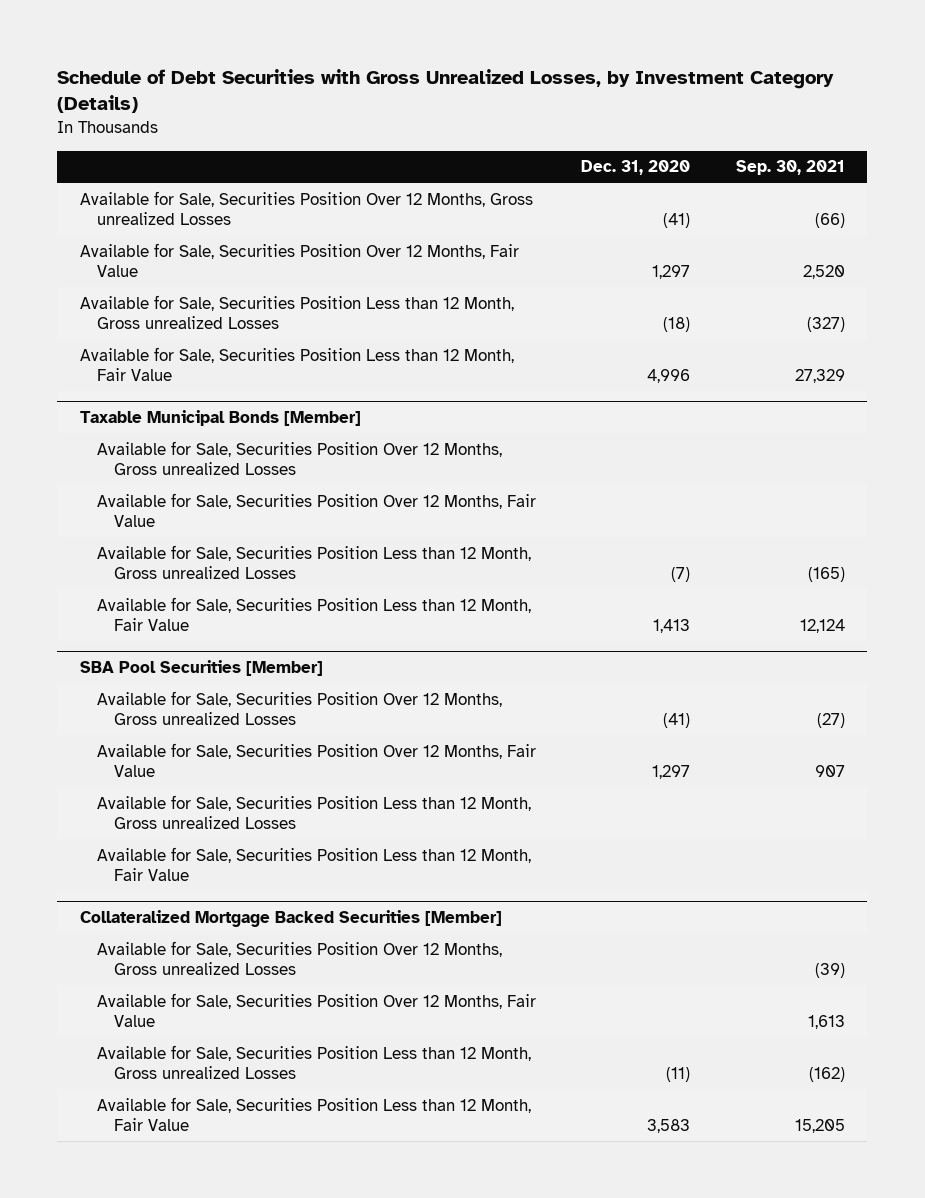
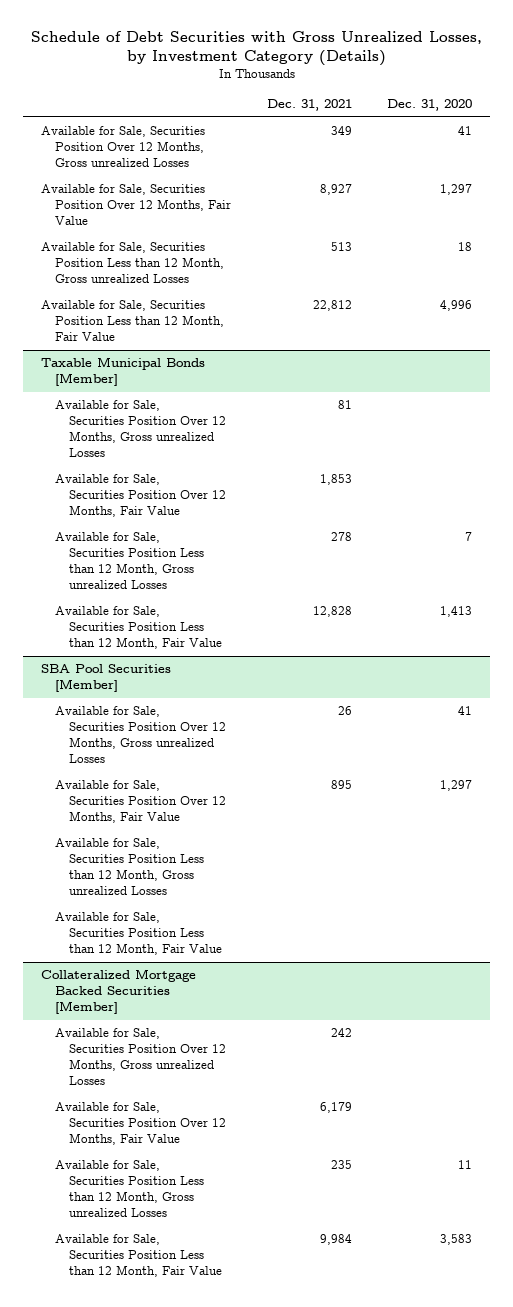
[735,160,845,176] Sep. 30, 2021 -> none
none -> [266,99,352,112] Dec. 31, 2021
[663,212,691,228] (41) -> [458,126,473,136] 41
[663,316,691,332] (18) -> [458,242,473,252] 18
[671,566,691,582] (7) -> [465,532,473,542] 7
[663,712,691,728] (41) -> [458,706,473,716] 41
[666,1066,691,1082] (11) -> [458,1160,473,1170] 11

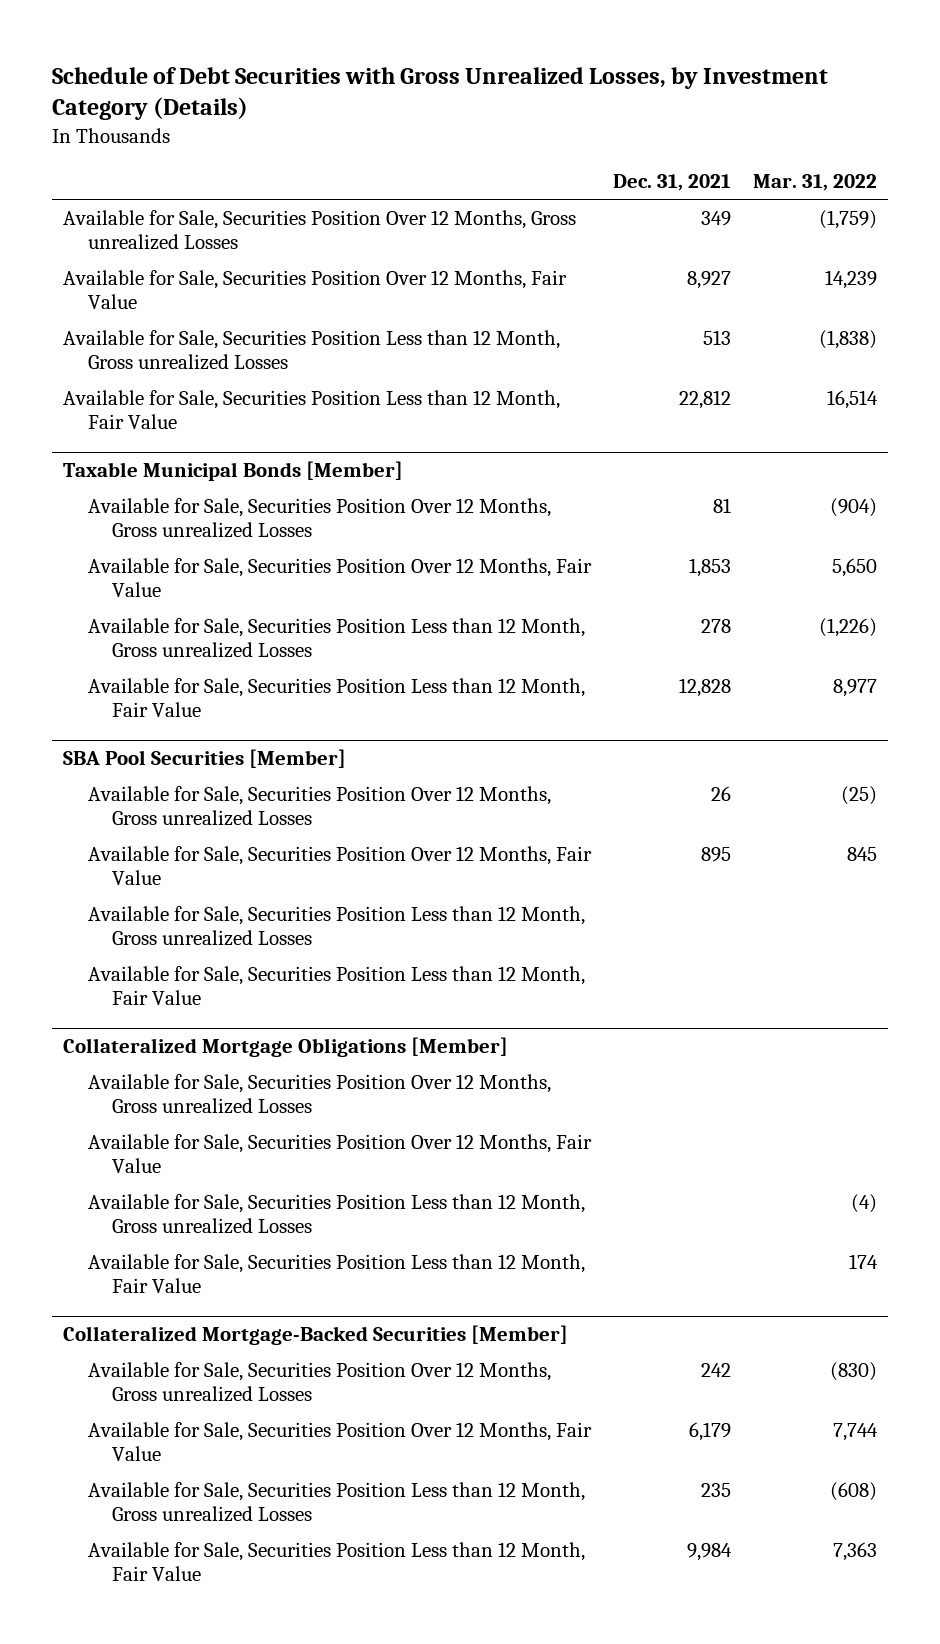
[387,99,473,112] Dec. 31, 2020 -> none
none -> [752,174,877,192] Mar. 31, 2022
none -> [63,1036,509,1057] Collateralized Mortgage Obligations [Member]
none -> [87,1073,551,1114] Available for Sale, Securities Position Over 12 Months, Gross unrealized Losses
none -> [87,1133,592,1173] Available for Sale, Securities Position Over 12 Months, Fair Value
none -> [87,1193,585,1234] Available for Sale, Securities Position Less than 12 Month, Gross unrealized Losses
none -> [87,1253,585,1293] Available for Sale, Securities Position Less than 12 Month, Fair Value
[40,969,196,1015] Collateralized Mortgage Backed Securities [Member] -> [63,1324,569,1345] Collateralized Mortgage-Backed Securities [Member]

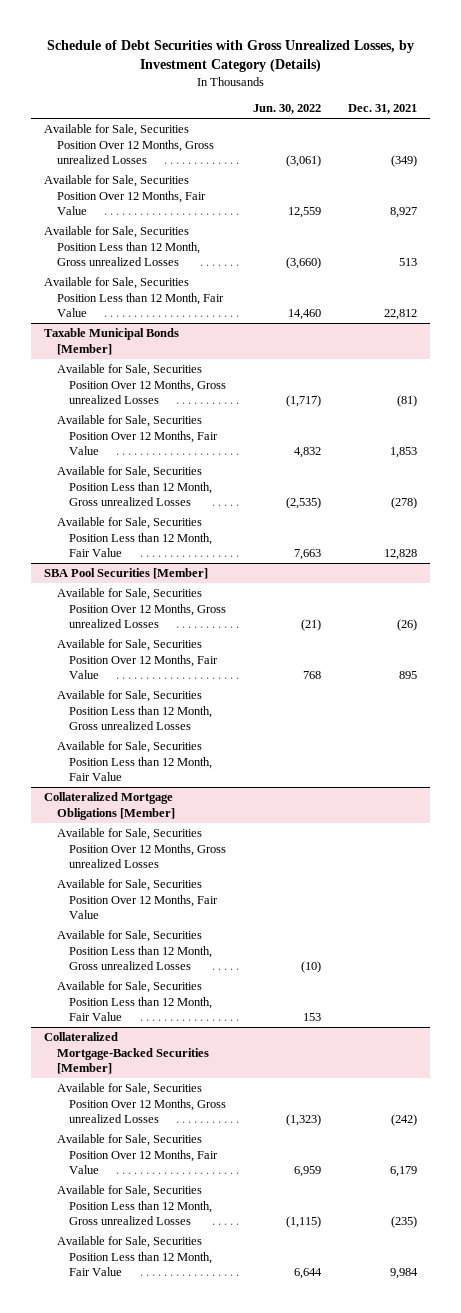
[752,174,877,192] Mar. 31, 2022 -> none
none -> [252,104,321,115] Jun. 30, 2022
[700,210,731,226] 349 -> [390,155,417,168] (349)
[712,497,731,513] 81 -> [396,395,417,408] (81)
[700,618,731,633] 278 -> [390,497,417,510] (278)
[710,785,731,801] 26 -> [396,619,417,632] (26)
[700,1362,731,1377] 242 -> [390,1114,417,1127] (242)
[700,1482,731,1497] 235 -> [390,1216,417,1229] (235)

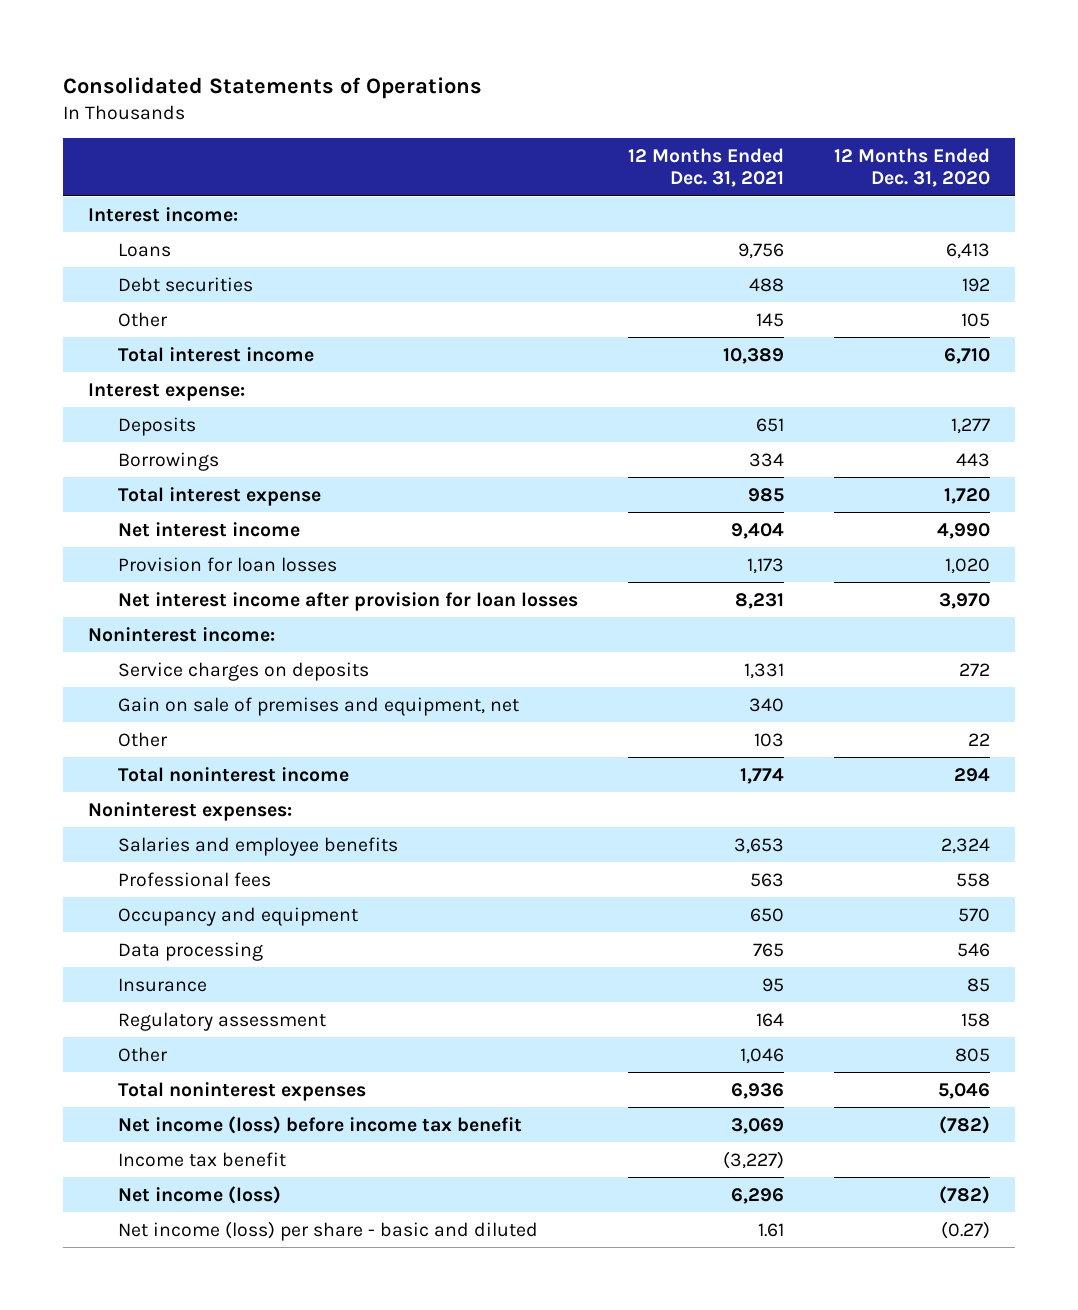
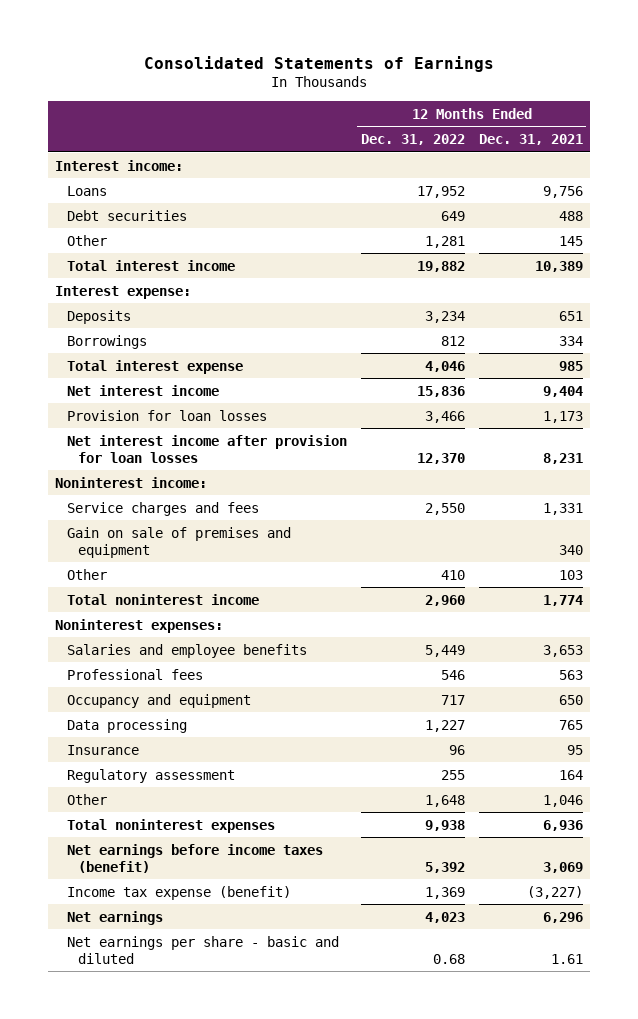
[62,76,482,99] Consolidated Statements of Operations -> [143,55,494,72] Consolidated Statements of Earnings
[834,147,991,187] 12 Months Ended Dec. 31, 2020 -> none
none -> [360,134,465,146] Dec. 31, 2022
[118,661,370,681] Service charges on deposits -> [66,501,259,516] Service charges and fees
[118,696,520,716] Gain on sale of premises and equipment, net -> [66,526,291,558] Gain on sale of premises and equipment
[118,1115,523,1134] Net income (loss) before income tax benefit -> [66,843,323,873] Net earnings before income taxes (benefit)
[118,1151,287,1167] Income tax benefit -> [66,885,291,900] Income tax expense (benefit)
[118,1185,282,1204] Net income (loss) -> [66,910,163,925] Net earnings
[118,1220,539,1241] Net income (loss) per share - basic and diluted -> [66,935,339,964] Net earnings per share - basic and diluted

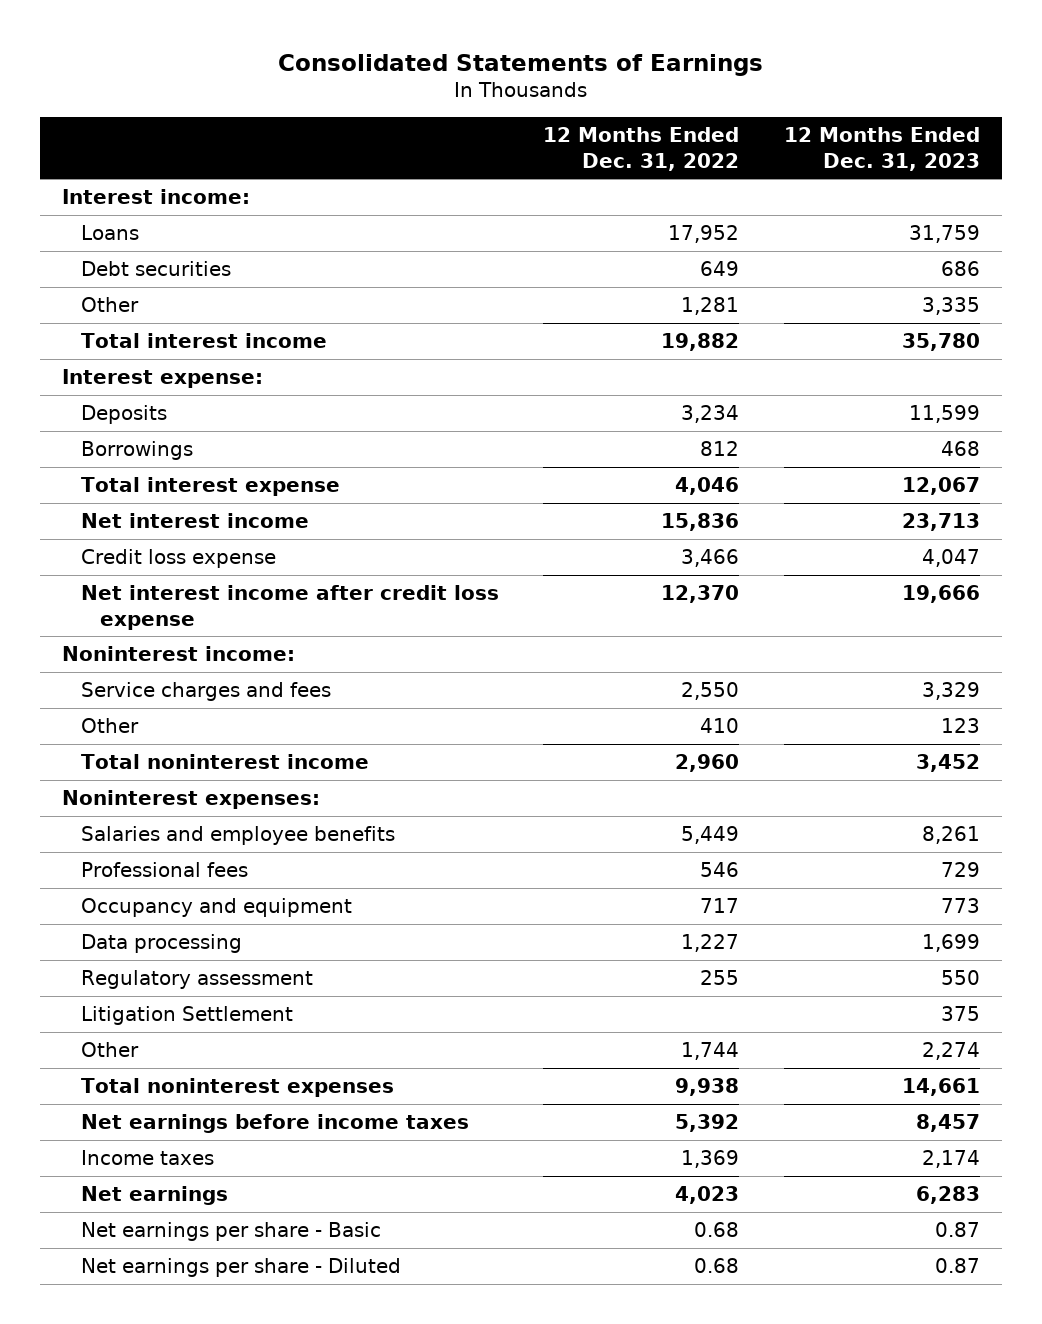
[478,134,583,146] Dec. 31, 2021 -> none
none -> [783,127,980,171] 12 Months Ended Dec. 31, 2023
[66,409,267,421] Provision for loan losses -> [80,549,276,569] Credit loss expense
[66,434,347,463] Net interest income after provision for loan losses -> [80,585,499,630] Net interest income after credit loss expense
[66,526,291,558] Gain on sale of premises and equipment -> none
[66,744,139,755] Insurance -> none
none -> [80,1006,293,1026] Litigation Settlement
[424,794,465,807] 1,648 -> [681,1042,740,1061] 1,744
[66,843,323,873] Net earnings before income taxes (benefit) -> [80,1114,469,1134] Net earnings before income taxes
[66,885,291,900] Income tax expense (benefit) -> [80,1150,214,1166] Income taxes
[66,935,339,964] Net earnings per share - basic and diluted -> [80,1222,381,1242] Net earnings per share - Basic
none -> [80,1258,401,1278] Net earnings per share - Diluted

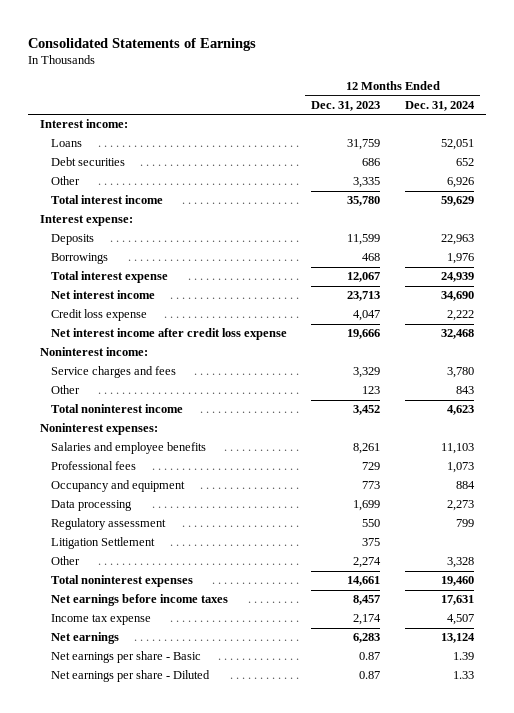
[543,127,740,171] 12 Months Ended Dec. 31, 2022 -> none
none -> [404,101,475,112] Dec. 31, 2024
[80,1150,214,1166] Income taxes -> [51,614,152,626] Income tax expense

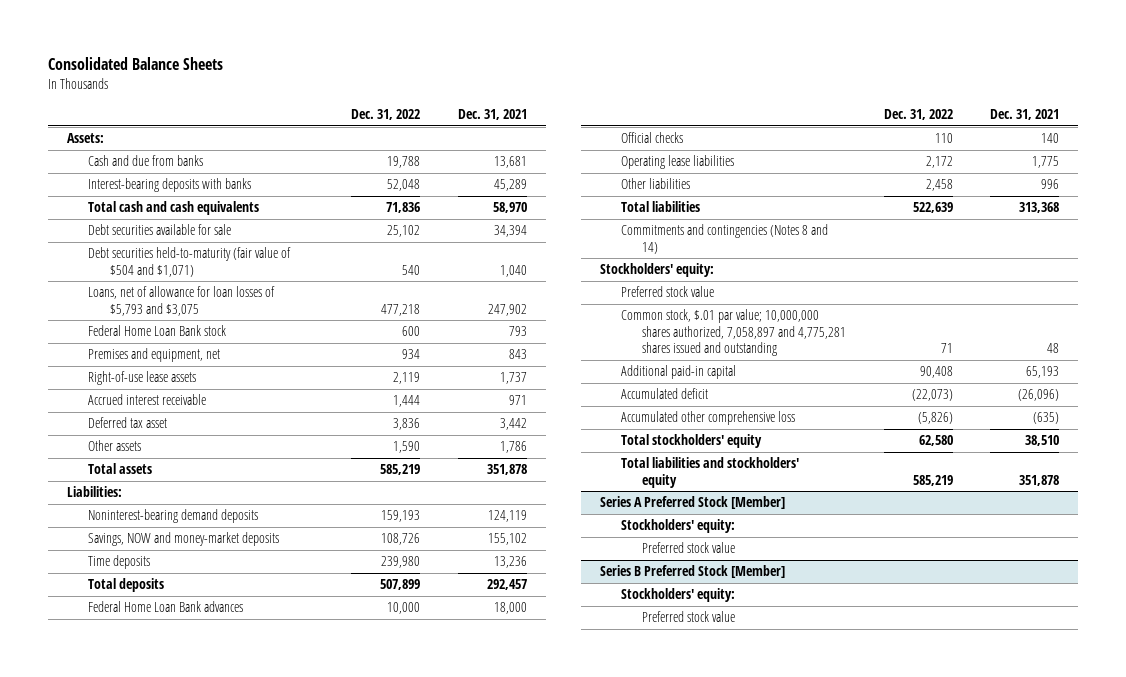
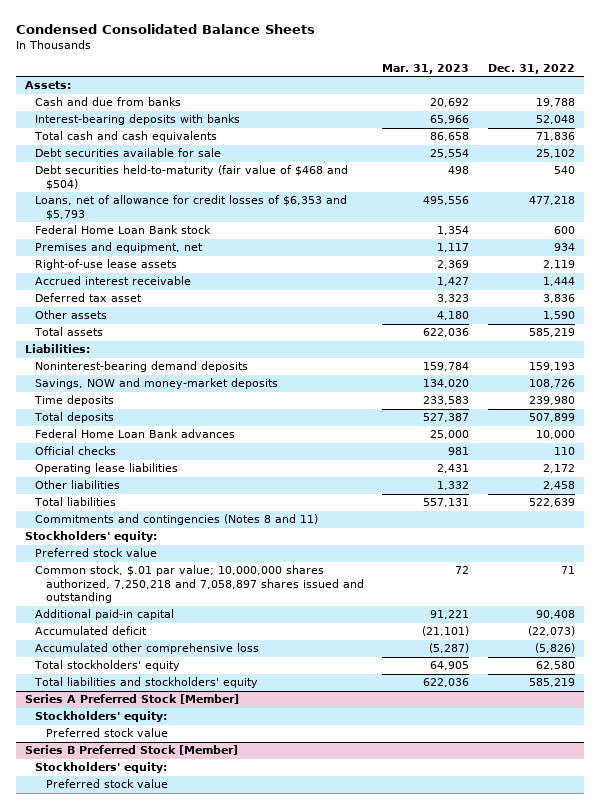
[48,56,224,70] Consolidated Balance Sheets -> [16,23,316,34] Condensed Consolidated Balance Sheets
[457,109,527,121] Dec. 31, 2021 -> none
none -> [382,64,470,75] Mar. 31, 2023
[88,247,292,277] Debt securities held-to-maturity (fair value of $504 and $1,071) -> [35,165,349,190] Debt securities held-to-maturity (fair value of $468 and $504)
[88,286,276,316] Loans, net of allowance for loan losses of $5,793 and $3,075 -> [35,195,348,220] Loans, net of allowance for credit losses of $6,353 and $5,793
[620,224,828,254] Commitments and contingencies (Notes 8 and 14) -> [35,514,319,526] Commitments and contingencies (Notes 8 and 11)
[620,309,847,357] Common stock, $.01 par value; 10,000,000 shares authorized, 7,058,897 and 4,775,281 shares issued and outstanding -> [35,565,364,604] Common stock, $.01 par value; 10,000,000 shares authorized, 7,250,218 and 7,058,897 shares issued and outstanding

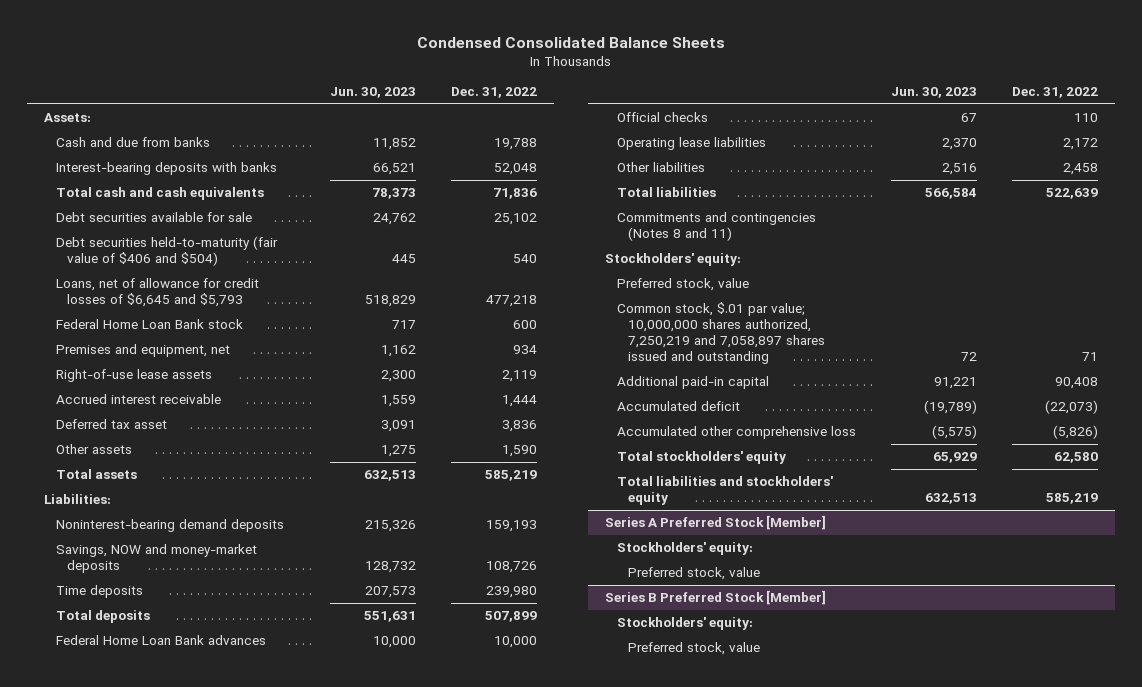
[382,64,470,75] Mar. 31, 2023 -> none
none -> [329,87,416,99] Jun. 30, 2023
[35,165,349,190] Debt securities held-to-maturity (fair value of $468 and $504) -> [55,236,278,267] Debt securities held-to-maturity (fair value of $406 and $504)
[35,195,348,220] Loans, net of allowance for credit losses of $6,353 and $5,793 -> [55,278,259,308] Loans, net of allowance for credit losses of $6,645 and $5,793
[35,548,158,558] Preferred stock value -> [616,278,749,292] Preferred stock, value
[35,565,364,604] Common stock, $.01 par value; 10,000,000 shares authorized, 7,250,218 and 7,058,897 shares issued and outstanding -> [616,302,826,365] Common stock, $.01 par value; 10,000,000 shares authorized, 7,250,219 and 7,058,897 shares issued and outstanding
[45,728,168,738] Preferred stock value -> [628,567,761,581] Preferred stock, value
[45,779,168,789] Preferred stock value -> [628,642,761,656] Preferred stock, value

